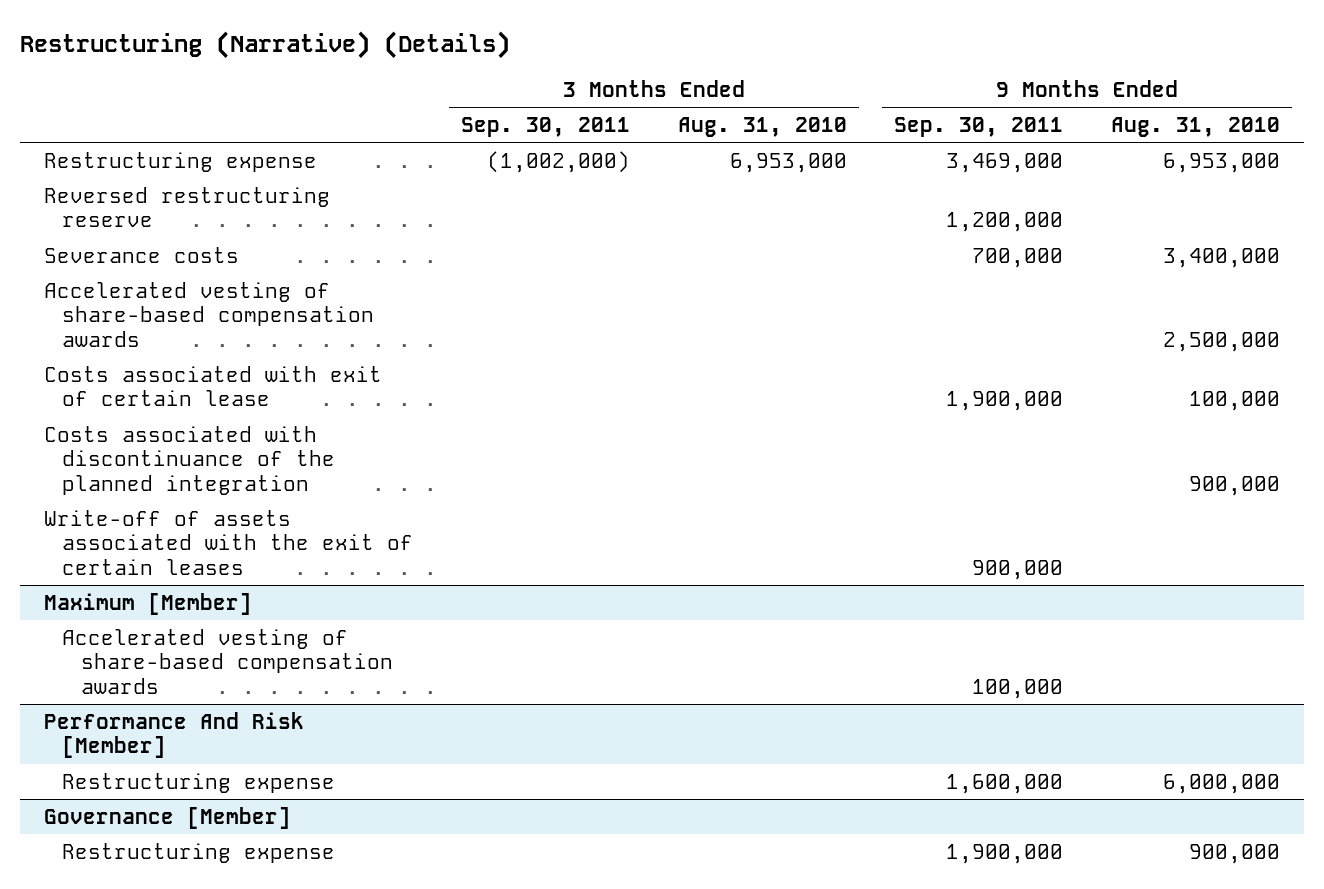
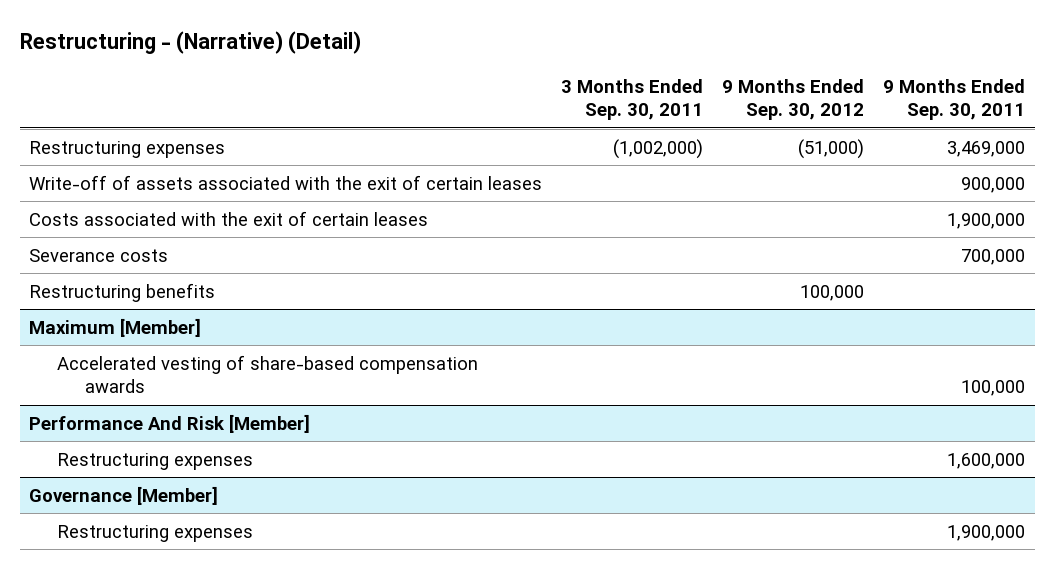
[19,31,510,60] Restructuring (Narrative) (Details) -> [19,31,361,55] Restructuring - (Narrative) (Detail)
[677,117,847,138] Aug. 31, 2010 -> none
[1110,117,1280,138] Aug. 31, 2010 -> none
none -> [722,78,865,120] 9 Months Ended Sep. 30, 2012
[43,186,330,228] Reversed restructuring reserve -> none
[43,281,375,348] Accelerated vesting of share-based compensation awards -> none
[43,365,382,407] Costs associated with exit of certain lease -> none
[43,425,336,496] Costs associated with discontinuance of the planned integration -> none
[43,151,317,172] Restructuring expense -> [29,140,226,158] Restructuring expenses
none -> [29,210,429,226] Costs associated with the exit of certain leases
[43,246,239,263] Severance costs -> [29,248,169,262] Severance costs
none -> [29,282,216,302] Restructuring benefits
[62,772,336,793] Restructuring expense -> [57,452,254,470] Restructuring expenses
[62,842,336,863] Restructuring expense -> [57,524,254,542] Restructuring expenses

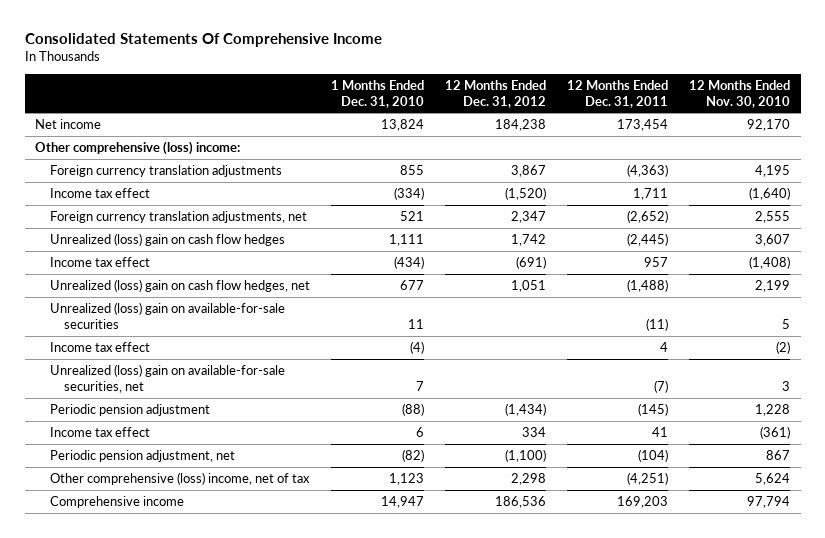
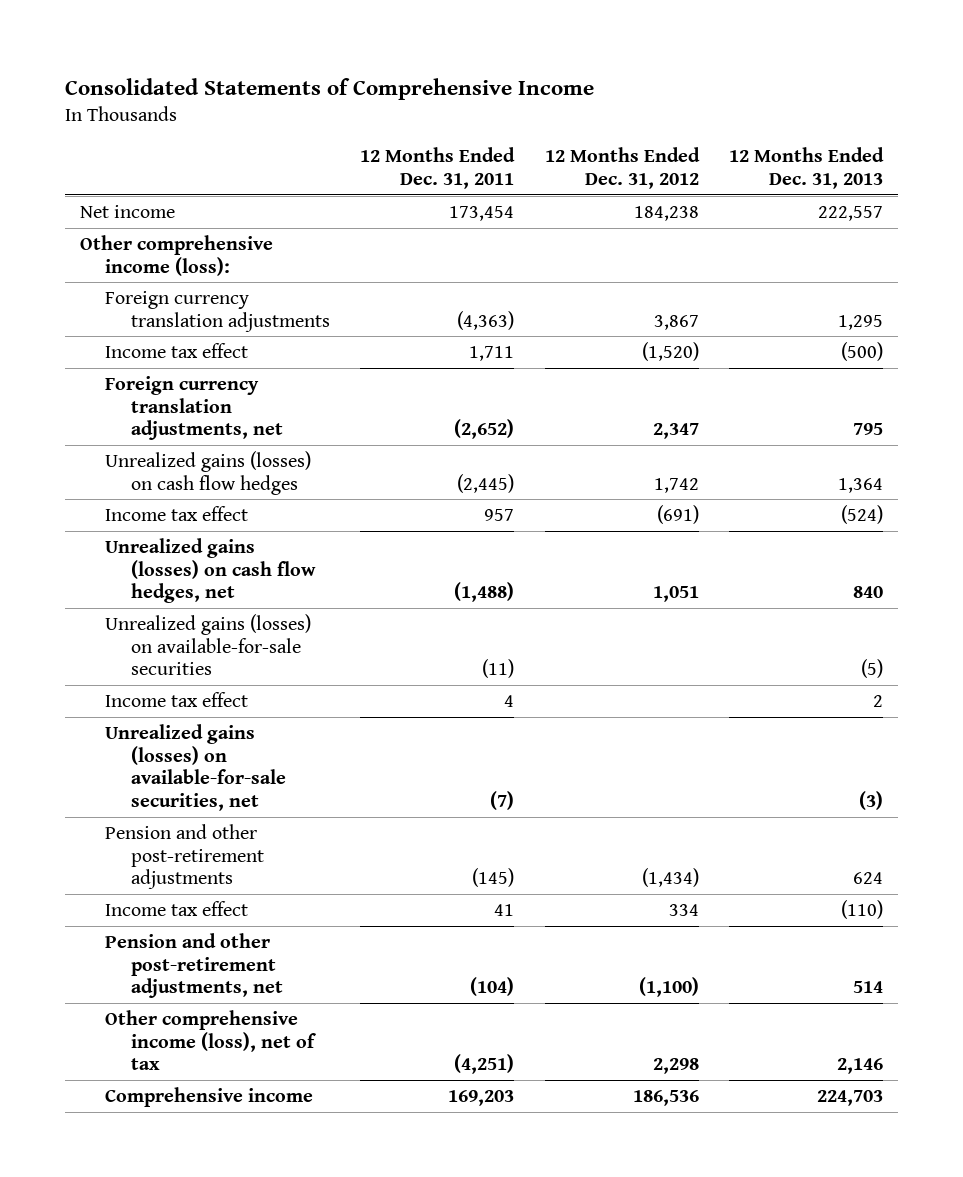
[24,33,382,48] Consolidated Statements Of Comprehensive Income -> [64,77,594,100] Consolidated Statements of Comprehensive Income
[330,79,424,108] 1 Months Ended Dec. 31, 2010 -> none
[689,79,791,108] 12 Months Ended Nov. 30, 2010 -> none
none -> [729,147,885,190] 12 Months Ended Dec. 31, 2013
[35,140,241,155] Other comprehensive (loss) income: -> [79,234,273,276] Other comprehensive income (loss):
[49,232,285,246] Unrealized (loss) gain on cash flow hedges -> [105,450,312,495] Unrealized gains (losses) on cash flow hedges
[49,278,310,292] Unrealized (loss) gain on cash flow hedges, net -> [105,537,317,604] Unrealized gains (losses) on cash flow hedges, net
[49,301,285,329] Unrealized (loss) gain on available-for-sale securities -> [105,613,312,676] Unrealized gains (losses) on available-for-sale securities
[49,363,285,393] Unrealized (loss) gain on available-for-sale securities, net -> [105,723,287,811] Unrealized gains (losses) on available-for-sale securities, net
[49,403,210,416] Periodic pension adjustment -> [105,823,265,890] Pension and other post-retirement adjustments
[49,449,235,462] Periodic pension adjustment, net -> [105,932,284,999] Pension and other post-retirement adjustments, net
[49,471,310,485] Other comprehensive (loss) income, net of tax -> [105,1009,317,1071] Other comprehensive income (loss), net of tax

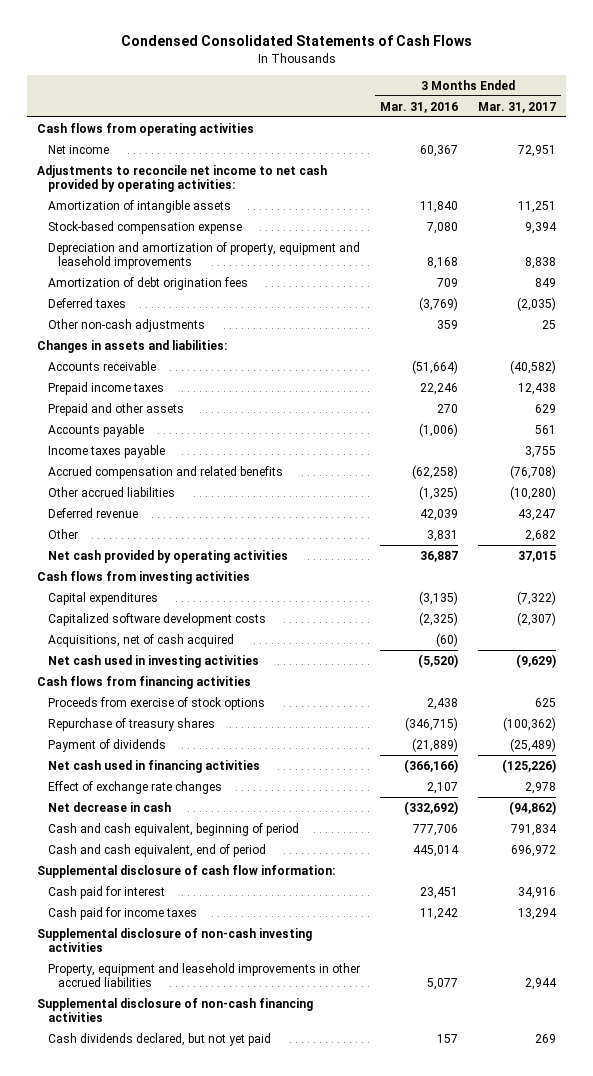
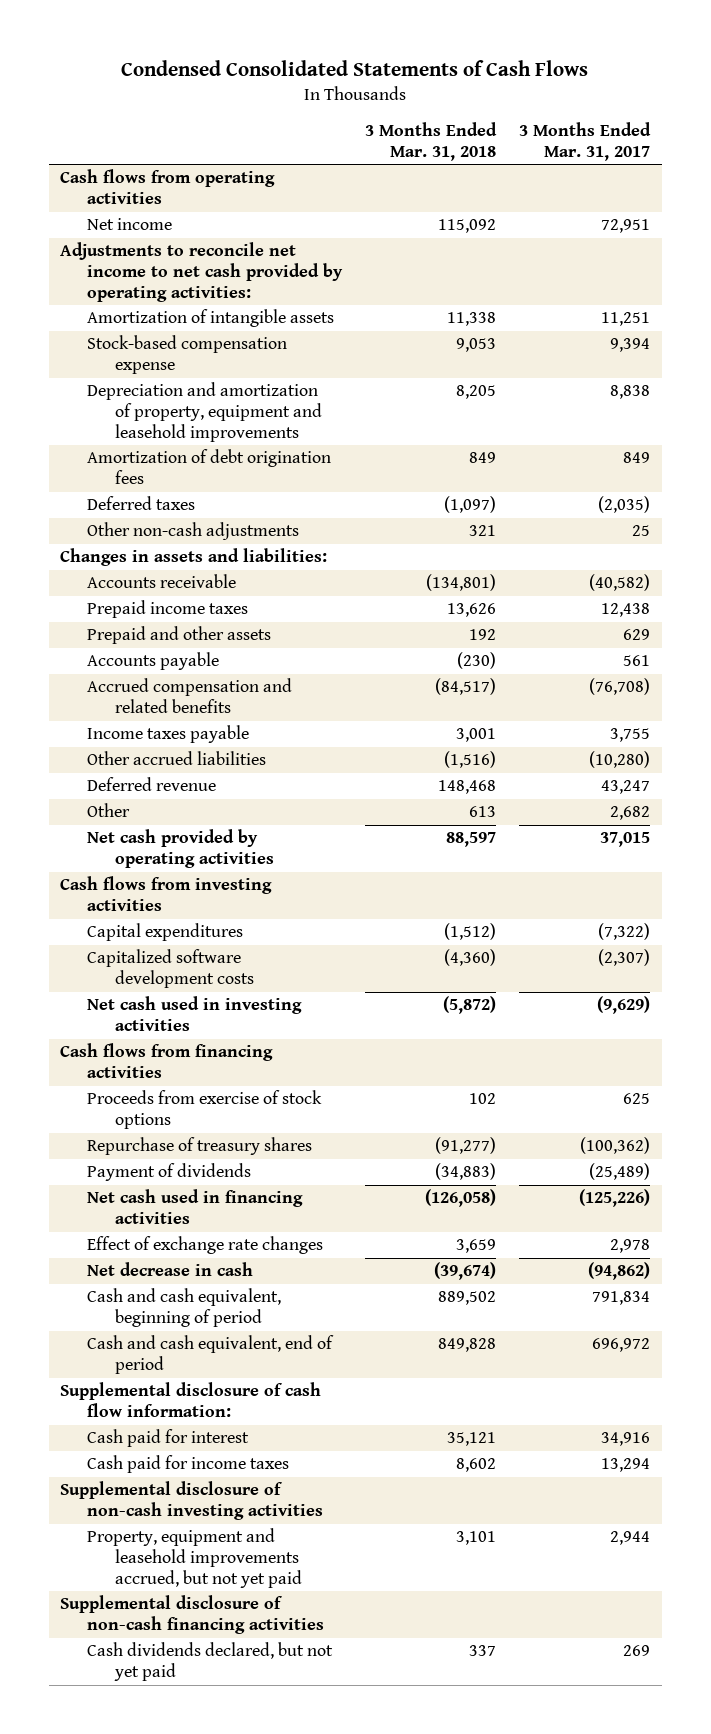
[379,101,458,113] Mar. 31, 2016 -> none
none -> [365,122,498,161] 3 Months Ended Mar. 31, 2018
[47,444,165,458] Income taxes payable -> [87,725,250,744] Income taxes payable
[47,633,234,647] Acquisitions, net of cash acquired -> none
[47,962,360,988] Property, equipment and leasehold improvements in other accrued liabilities -> [87,1528,302,1588] Property, equipment and leasehold improvements accrued, but not yet paid

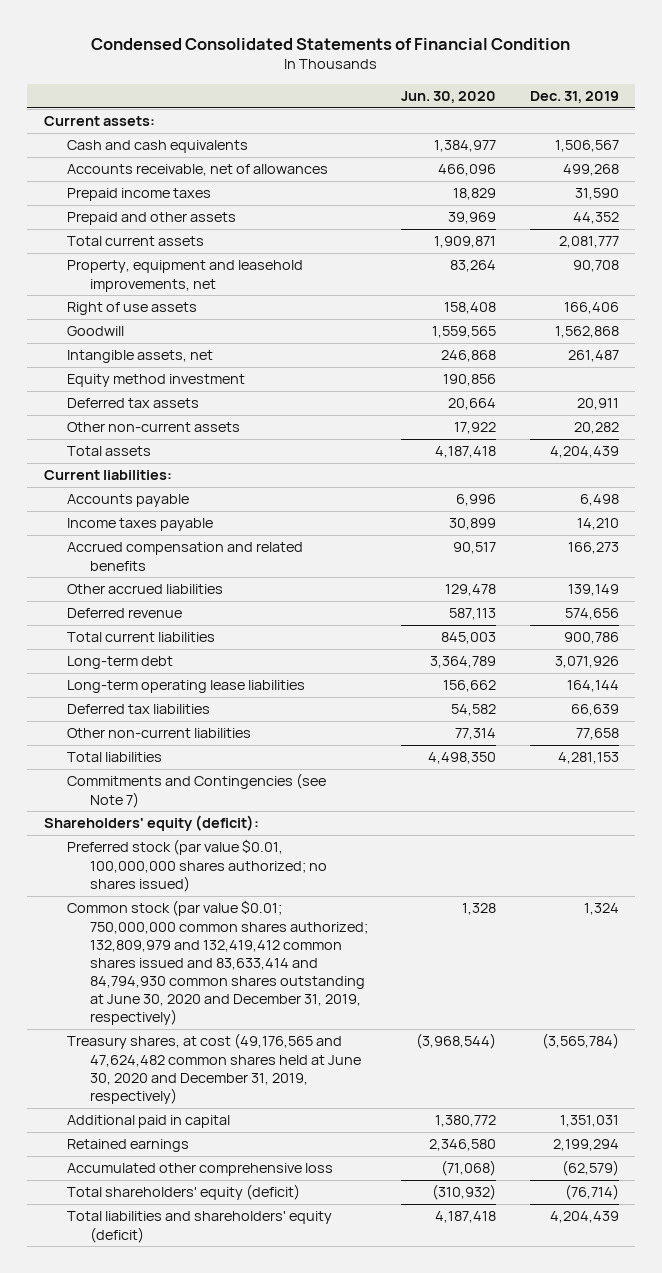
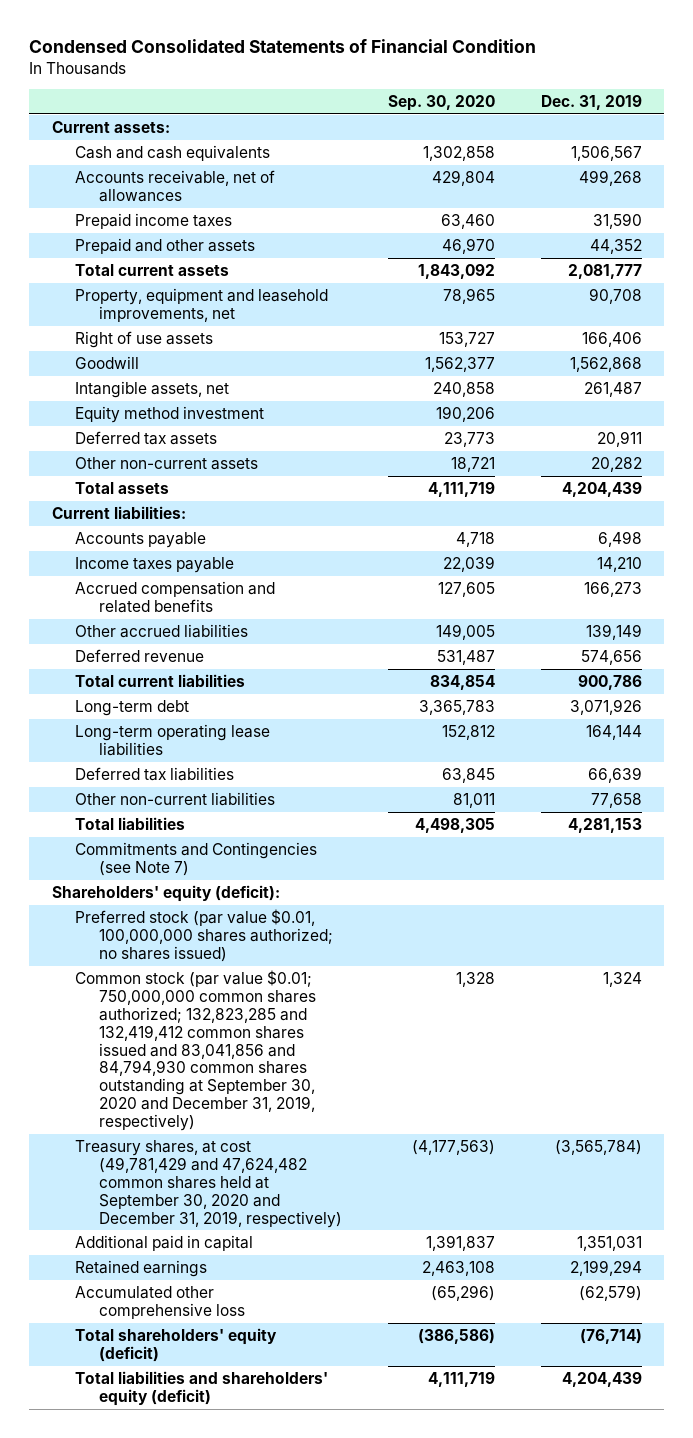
[401,91,497,104] Jun. 30, 2020 -> none
none -> [387,94,495,111] Sep. 30, 2020
[66,900,368,1026] Common stock (par value $0.01; 750,000,000 common shares authorized; 132,809,979 and 132,419,412 common shares issued and 83,633,414 and 84,794,930 common shares outstanding at June 30, 2020 and December 31, 2019, respectively) -> [75,969,317,1132] Common stock (par value $0.01; 750,000,000 common shares authorized; 132,823,285 and 132,419,412 common shares issued and 83,041,856 and 84,794,930 common shares outstanding at September 30, 2020 and December 31, 2019, respectively)
[66,1033,361,1104] Treasury shares, at cost (49,176,565 and 47,624,482 common shares held at June 30, 2020 and December 31, 2019, respectively) -> [75,1139,343,1228] Treasury shares, at cost (49,781,429 and 47,624,482 common shares held at September 30, 2020 and December 31, 2019, respectively)

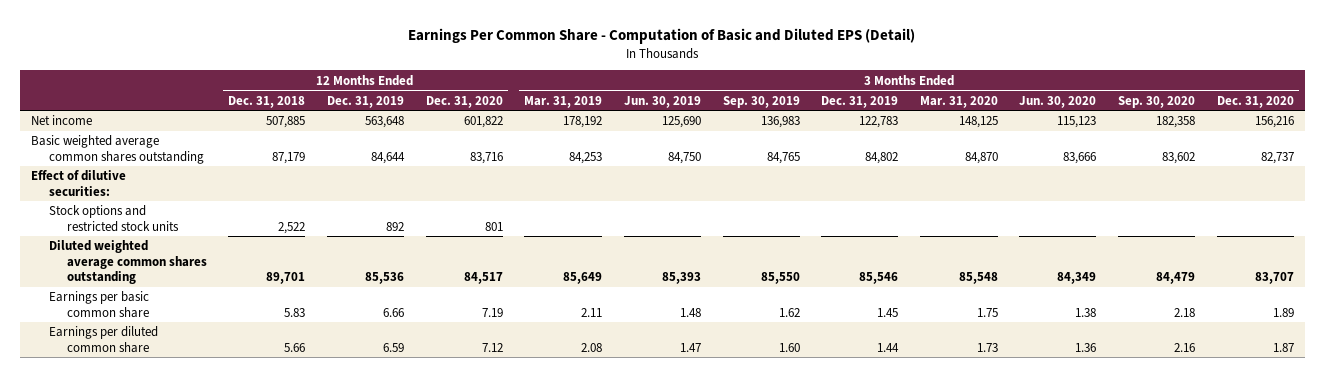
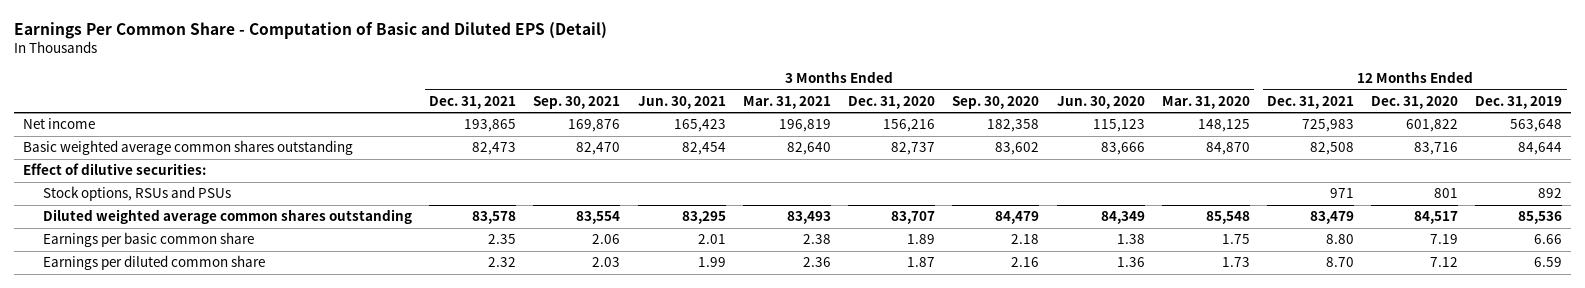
[228,95,306,108] Dec. 31, 2018 -> none
[524,95,603,108] Mar. 31, 2019 -> none
[623,95,701,108] Jun. 30, 2019 -> none
[722,95,800,108] Sep. 30, 2019 -> none
[821,95,899,108] Dec. 31, 2019 -> none
none -> [429,95,517,109] Dec. 31, 2021
none -> [533,95,621,109] Sep. 30, 2021
none -> [637,95,726,109] Jun. 30, 2021
none -> [742,95,831,109] Mar. 31, 2021
none -> [1266,95,1354,109] Dec. 31, 2021
[48,205,179,232] Stock options and restricted stock units -> [42,186,231,202] Stock options, RSUs and PSUs

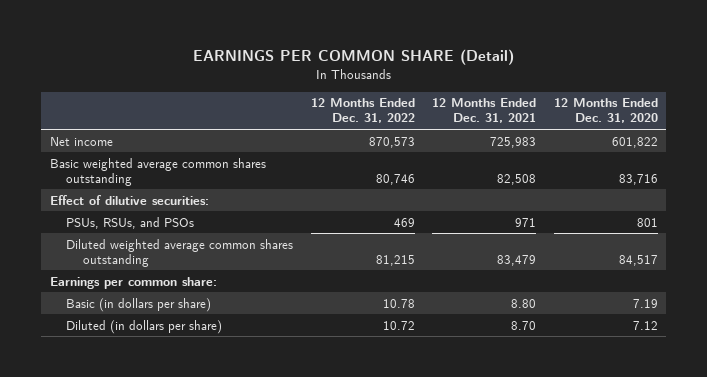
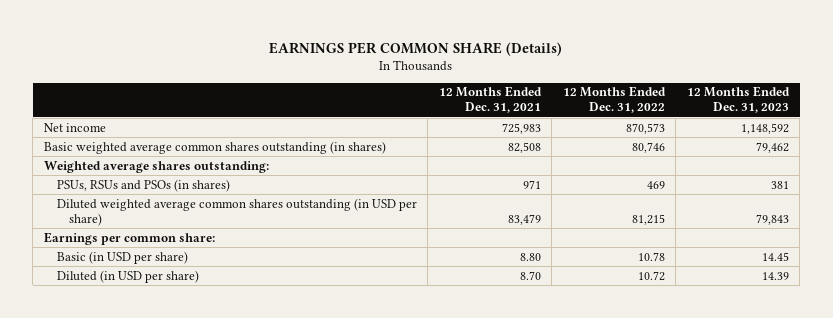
[192,49,514,66] EARNINGS PER COMMON SHARE (Detail) -> [269,41,563,56] EARNINGS PER COMMON SHARE (Details)
[553,98,658,124] 12 Months Ended Dec. 31, 2020 -> none
none -> [686,86,790,114] 12 Months Ended Dec. 31, 2023
[49,194,209,205] Effect of dilutive securities: -> none
[49,157,266,186] Basic weighted average common shares outstanding -> [43,140,386,154] Basic weighted average common shares outstanding (in shares)
none -> [43,160,269,173] Weighted average shares outstanding:
[66,216,195,229] PSUs, RSUs, and PSOs -> [56,178,230,192] PSUs, RSUs and PSOs (in shares)
[66,238,294,267] Diluted weighted average common shares outstanding -> [56,197,417,226] Diluted weighted average common shares outstanding (in USD per share)
[66,297,212,312] Basic (in dollars per share) -> [56,250,188,264] Basic (in USD per share)
[66,319,223,334] Diluted (in dollars per share) -> [56,269,199,283] Diluted (in USD per share)

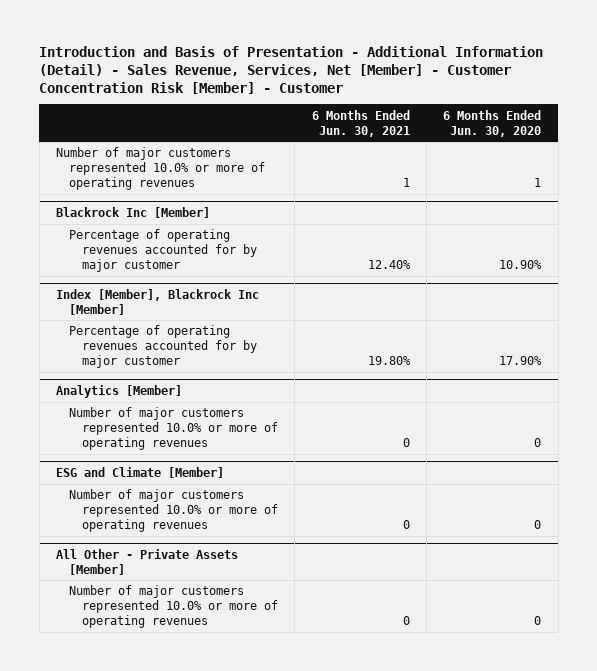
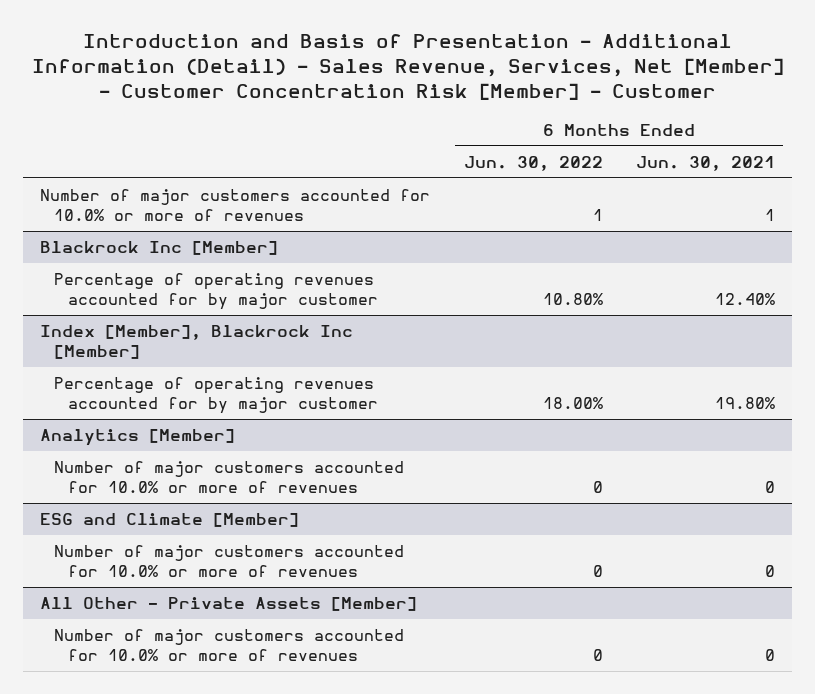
[443,109,542,137] 6 Months Ended Jun. 30, 2020 -> none
none -> [463,155,603,171] Jun. 30, 2022
[55,147,266,191] Number of major customers represented 10.0% or more of operating revenues -> [40,189,431,222] Number of major customers accounted for 10.0% or more of revenues
[69,407,279,451] Number of major customers represented 10.0% or more of operating revenues -> [54,461,405,494] Number of major customers accounted for 10.0% or more of revenues
[69,489,279,533] Number of major customers represented 10.0% or more of operating revenues -> [54,545,405,578] Number of major customers accounted for 10.0% or more of revenues
[69,585,279,629] Number of major customers represented 10.0% or more of operating revenues -> [54,629,405,662] Number of major customers accounted for 10.0% or more of revenues

